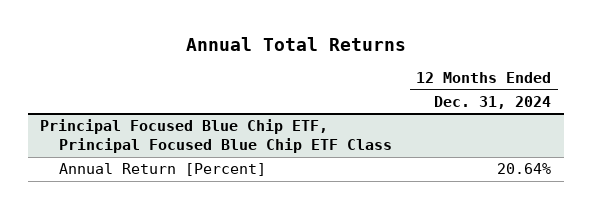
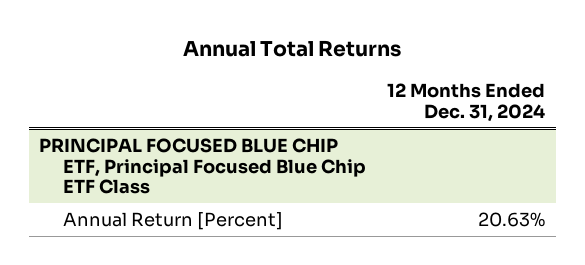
[39,119,392,154] Principal Focused Blue Chip ETF, Principal Focused Blue Chip ETF Class -> [39,138,366,195] PRINCIPAL FOCUSED BLUE CHIP ETF, Principal Focused Blue Chip ETF Class
[497,163,552,175] 20.64% -> [478,212,546,228] 20.63%

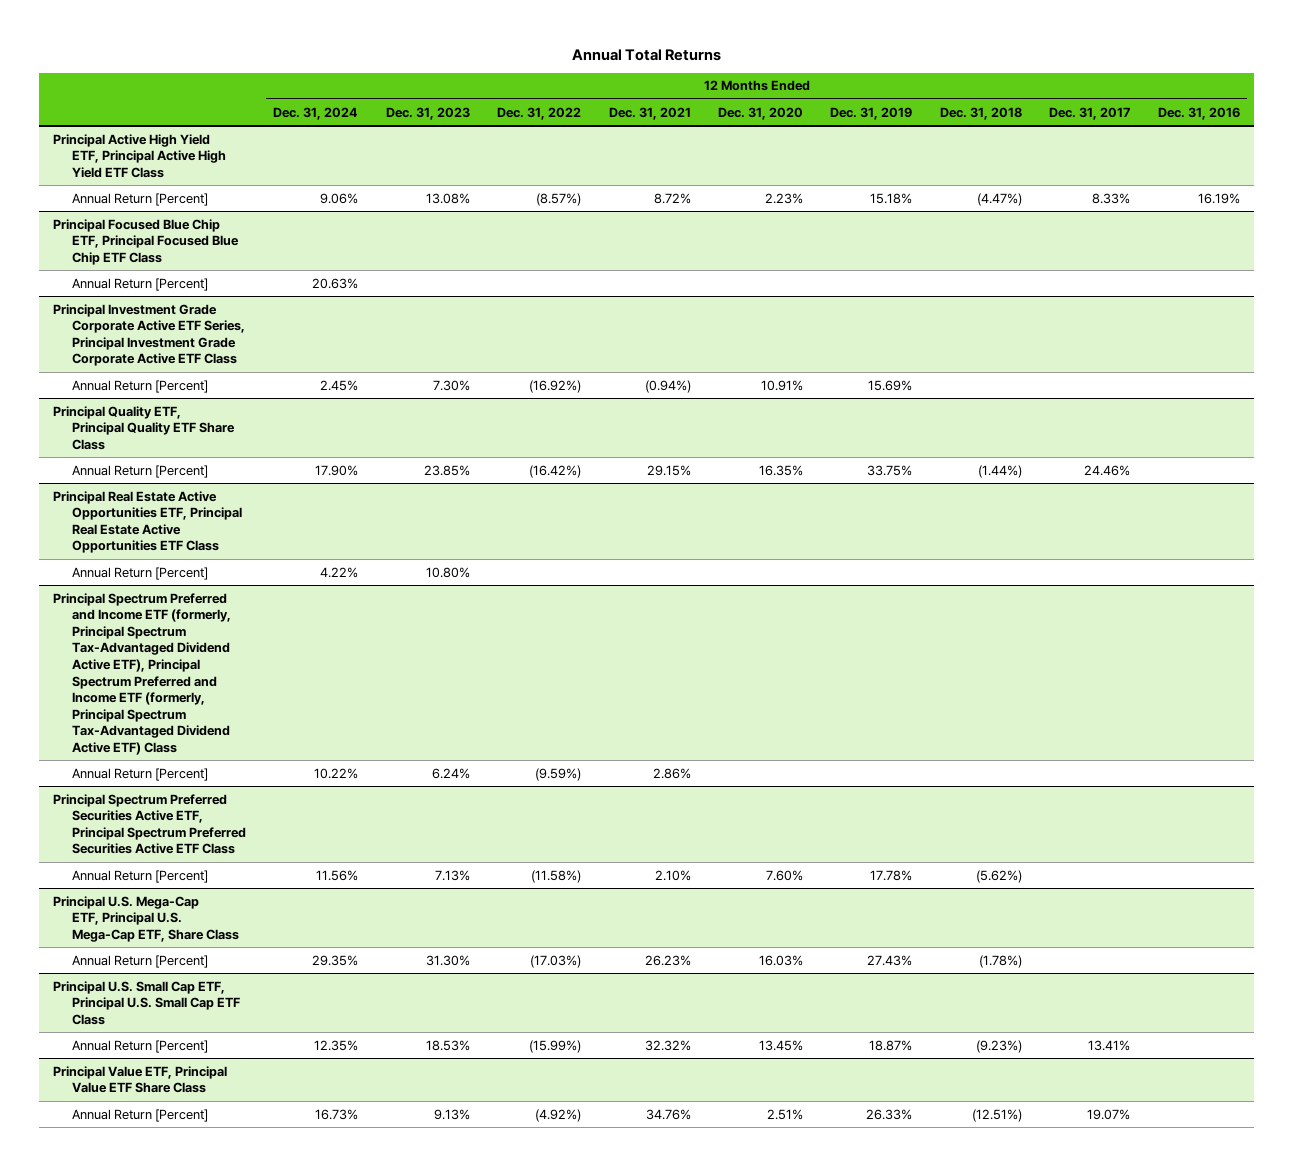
none -> [385,106,470,120] Dec. 31, 2023
none -> [497,106,582,120] Dec. 31, 2022
none -> [608,106,691,120] Dec. 31, 2021
none -> [718,106,804,120] Dec. 31, 2020
none -> [830,106,913,120] Dec. 31, 2019
none -> [939,106,1022,120] Dec. 31, 2018
none -> [1049,106,1131,120] Dec. 31, 2017
none -> [1157,106,1240,120] Dec. 31, 2016
none -> [53,133,226,178] Principal Active High Yield ETF, Principal Active High Yield ETF Class
none -> [71,192,208,206] Annual Return [Percent]
[39,138,366,195] PRINCIPAL FOCUSED BLUE CHIP ETF, Principal Focused Blue Chip ETF Class -> [53,218,239,265] Principal Focused Blue Chip ETF, Principal Focused Blue Chip ETF Class
none -> [53,303,245,367] Principal Investment Grade Corporate Active ETF Series, Principal Investment Grade Corporate Active ETF Class
none -> [71,379,208,393] Annual Return [Percent]
none -> [53,405,235,450] Principal Quality ETF, Principal Quality ETF Share Class
none -> [71,464,208,478] Annual Return [Percent]
none -> [53,490,242,554] Principal Real Estate Active Opportunities ETF, Principal Real Estate Active Opportunities ETF Class
none -> [71,566,208,580] Annual Return [Percent]
none -> [53,592,231,755] Principal Spectrum Preferred and Income ETF (formerly, Principal Spectrum Tax-Advantaged Dividend Active ETF), Principal Spectrum Preferred and Income ETF (formerly, Principal Spectrum Tax-Advantaged Dividend Active ETF) Class
none -> [71,767,208,781] Annual Return [Percent]
none -> [53,793,246,855] Principal Spectrum Preferred Securities Active ETF, Principal Spectrum Preferred Securities Active ETF Class
none -> [71,869,208,883] Annual Return [Percent]
none -> [53,895,239,942] Principal U.S. Mega-Cap ETF, Principal U.S. Mega-Cap ETF, Share Class
none -> [71,954,208,968] Annual Return [Percent]
none -> [53,980,240,1025] Principal U.S. Small Cap ETF, Principal U.S. Small Cap ETF Class
none -> [71,1039,208,1053] Annual Return [Percent]
none -> [53,1065,228,1094] Principal Value ETF, Principal Value ETF Share Class
none -> [71,1108,208,1122] Annual Return [Percent]

